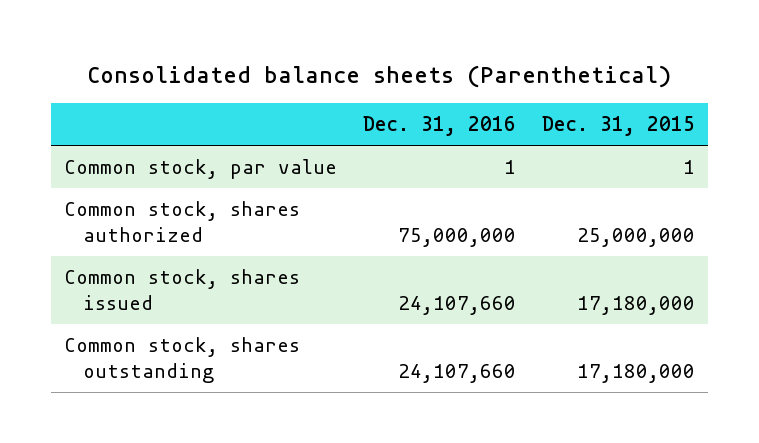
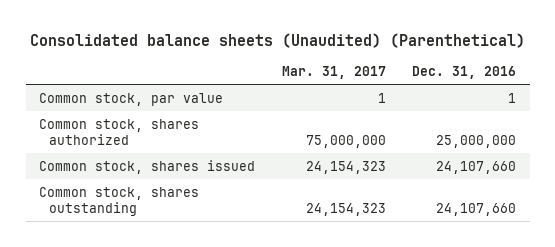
[87,64,672,88] Consolidated balance sheets (Parenthetical) -> [29,32,525,48] Consolidated balance sheets (Unaudited) (Parenthetical)
[541,116,695,137] Dec. 31, 2015 -> none
none -> [281,66,386,80] Mar. 31, 2017
[397,228,516,248] 75,000,000 -> [436,135,517,149] 25,000,000

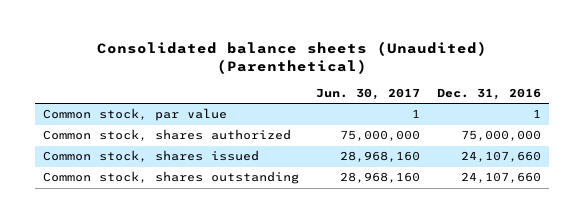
[281,66,386,80] Mar. 31, 2017 -> none
none -> [315,88,420,101] Jun. 30, 2017
[436,135,517,149] 25,000,000 -> [460,130,541,142] 75,000,000

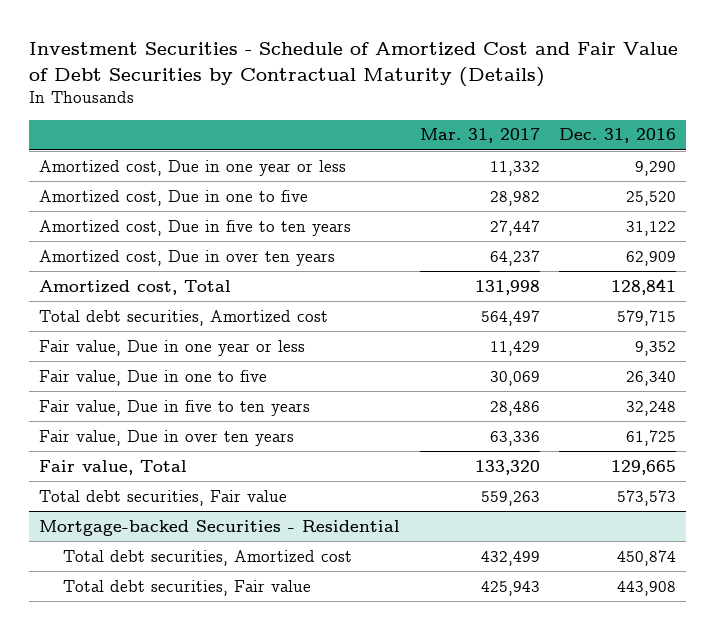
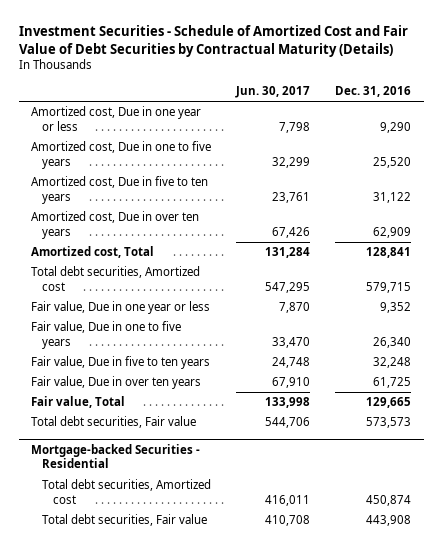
[419,128,540,144] Mar. 31, 2017 -> none
none -> [235,86,311,99] Jun. 30, 2017
[39,189,309,206] Amortized cost, Due in one to five -> [31,141,212,170] Amortized cost, Due in one to five years
[39,369,268,386] Fair value, Due in one to five -> [31,321,182,350] Fair value, Due in one to five years

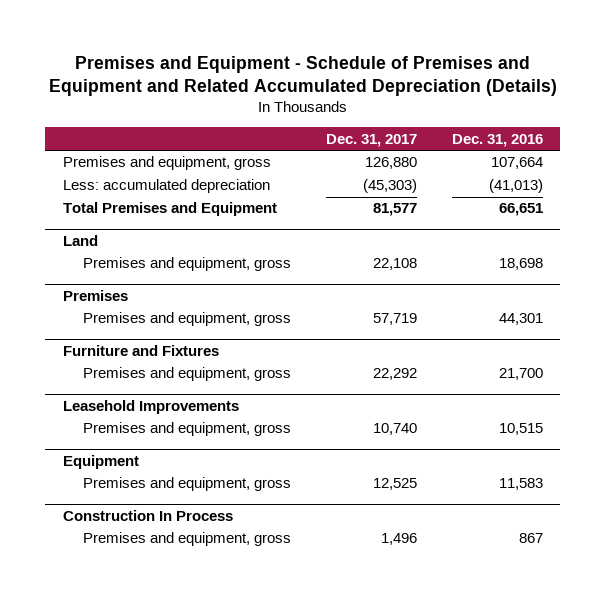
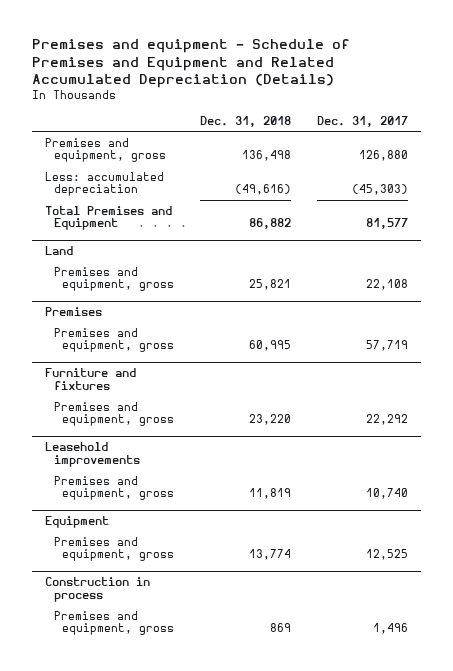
[48,55,557,97] Premises and Equipment - Schedule of Premises and Equipment and Related Accumulated Depreciation (Details) -> [32,39,351,89] Premises and equipment - Schedule of Premises and Equipment and Related Accumulated Depreciation (Details)
[451,133,543,147] Dec. 31, 2016 -> none
none -> [200,115,292,127] Dec. 31, 2018
[62,344,219,356] Furniture and Fixtures -> [45,368,137,390] Furniture and fixtures
[62,399,239,414] Leasehold Improvements -> [45,442,140,467] Leasehold improvements
[62,509,233,521] Construction In Process -> [45,577,151,602] Construction in process

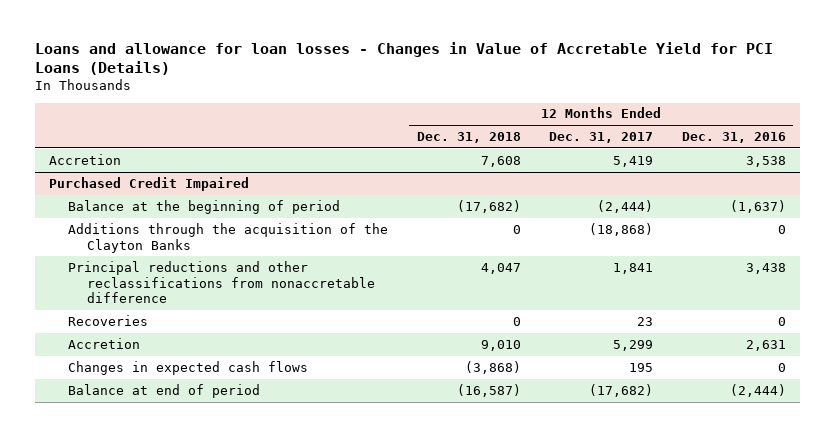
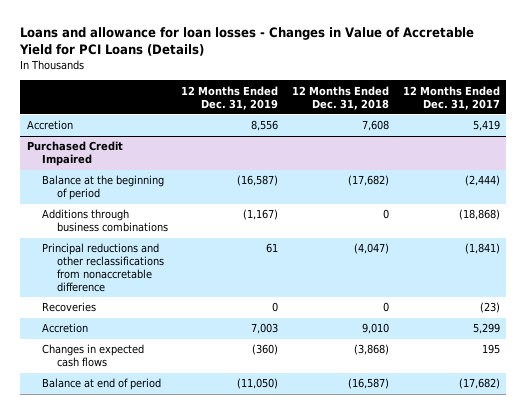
[682,132,787,144] Dec. 31, 2016 -> none
none -> [181,85,279,110] 12 Months Ended Dec. 31, 2019
[67,222,388,253] Additions through the acquisition of the Clayton Banks -> [41,209,168,233] Additions through business combinations
[480,262,521,274] 4,047 -> [353,243,389,255] (4,047)
[613,262,654,274] 1,841 -> [464,243,500,255] (1,841)
[637,316,654,326] 23 -> [479,302,500,314] (23)

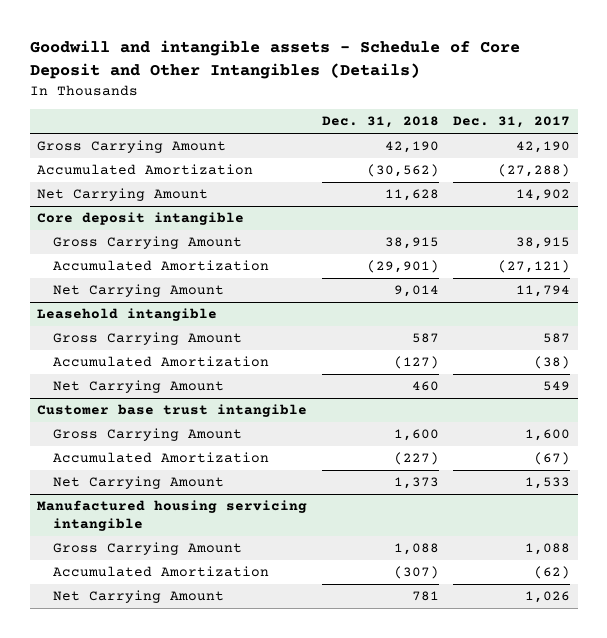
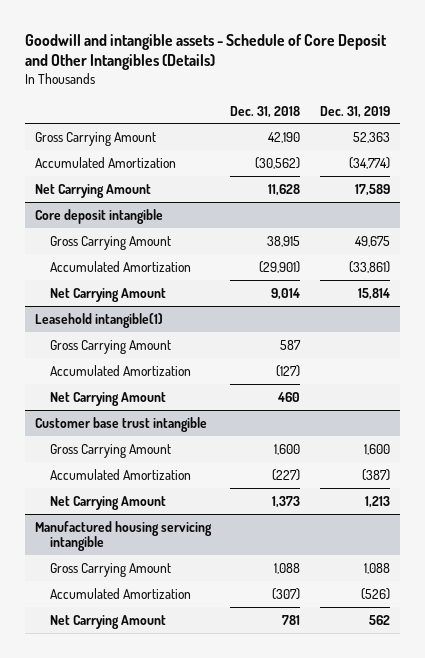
[453,116,571,129] Dec. 31, 2017 -> none
none -> [320,105,391,118] Dec. 31, 2019
[37,308,218,322] Leasehold intangible -> [34,312,163,328] Leasehold intangible(1)

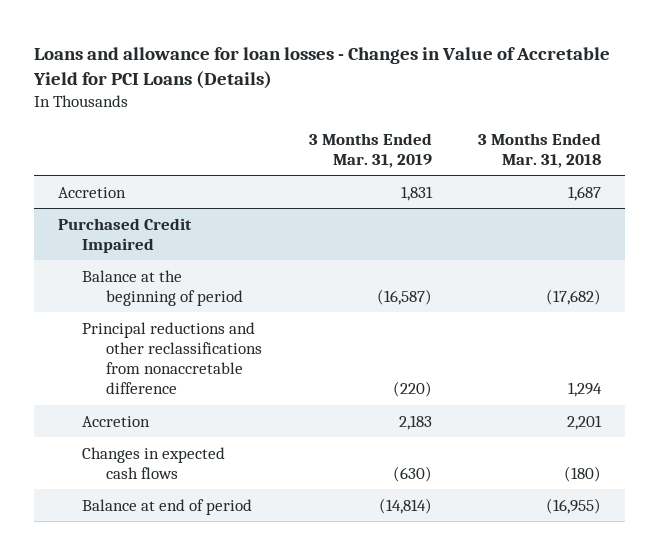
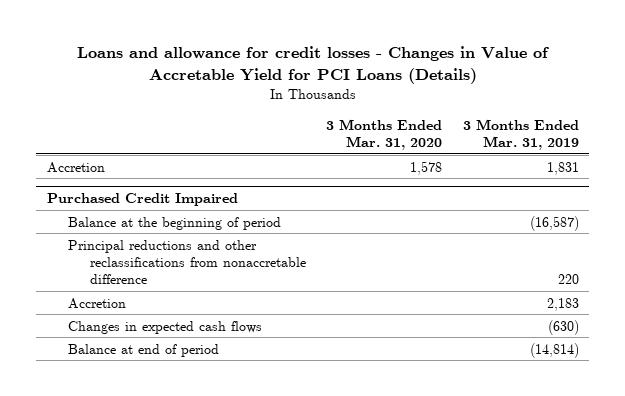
[33,46,611,89] Loans and allowance for loan losses - Changes in Value of Accretable Yield for PCI Loans (Details) -> [76,46,549,85] Loans and allowance for credit losses - Changes in Value of Accretable Yield for PCI Loans (Details)
[478,132,602,168] 3 Months Ended Mar. 31, 2018 -> none
none -> [326,118,443,150] 3 Months Ended Mar. 31, 2020
[392,381,432,398] (220) -> [557,274,579,285] 220

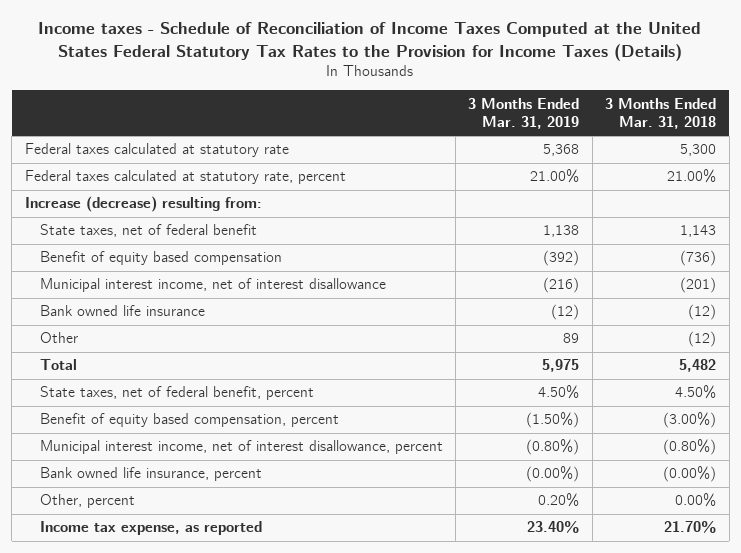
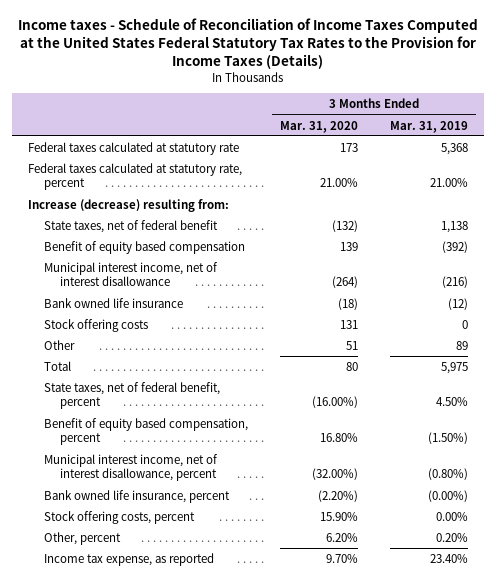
[605,97,717,129] 3 Months Ended Mar. 31, 2018 -> none
none -> [280,120,359,133] Mar. 31, 2020
none -> [44,318,149,332] Stock offering costs
none -> [44,510,196,524] Stock offering costs, percent

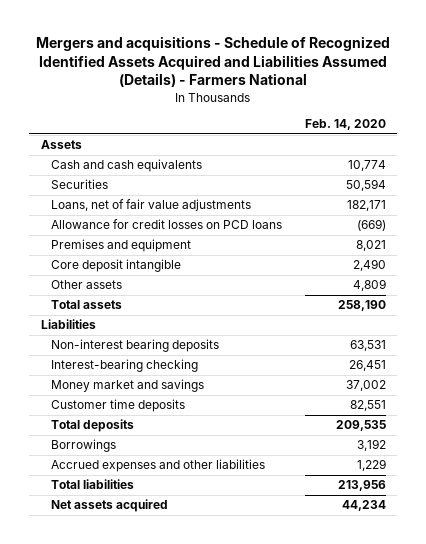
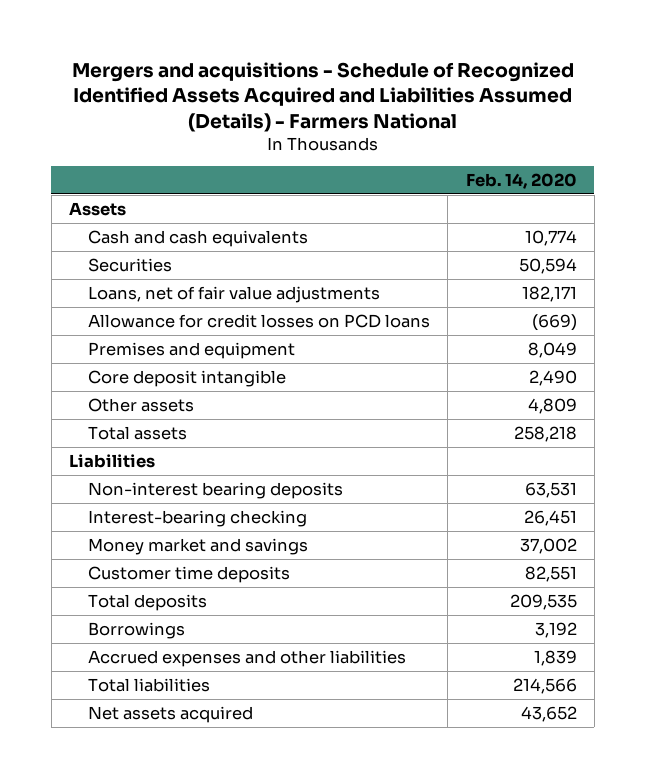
[355,240,386,252] 8,021 -> [527,341,577,358] 8,049
[337,300,386,312] 258,190 -> [513,425,577,442] 258,218
[356,459,386,472] 1,229 -> [533,649,577,666] 1,839
[337,480,386,492] 213,956 -> [512,677,577,694] 214,566
[341,500,386,512] 44,234 -> [520,705,577,722] 43,652

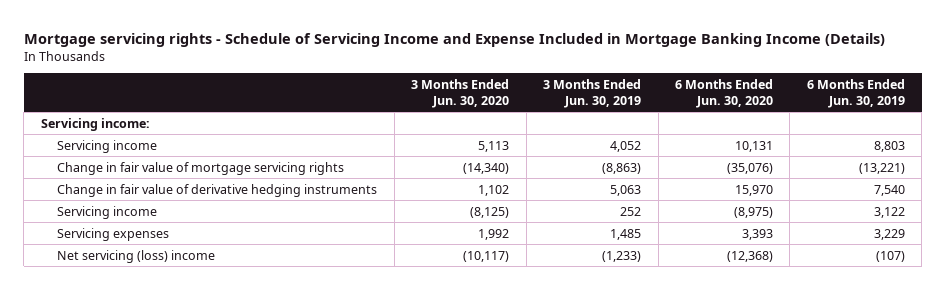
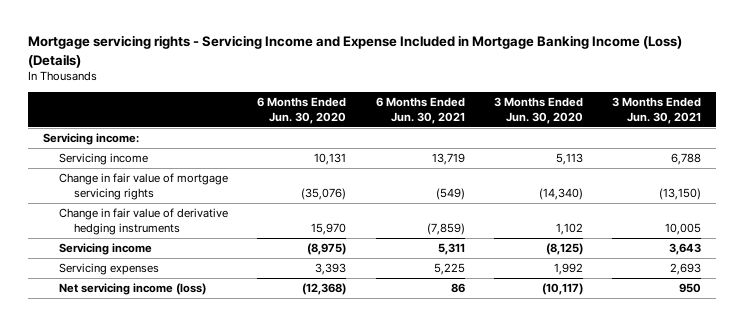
[23,32,885,47] Mortgage servicing rights - Schedule of Servicing Income and Expense Included in Mortgage Banking Income (Details) -> [28,35,683,68] Mortgage servicing rights - Servicing Income and Expense Included in Mortgage Banking Income (Loss) (Details)
[543,78,642,108] 3 Months Ended Jun. 30, 2019 -> none
[806,78,905,108] 6 Months Ended Jun. 30, 2019 -> none
none -> [375,97,465,125] 6 Months Ended Jun. 30, 2021
none -> [612,97,702,125] 3 Months Ended Jun. 30, 2021
[57,249,216,263] Net servicing (loss) income -> [58,283,206,296] Net servicing income (loss)

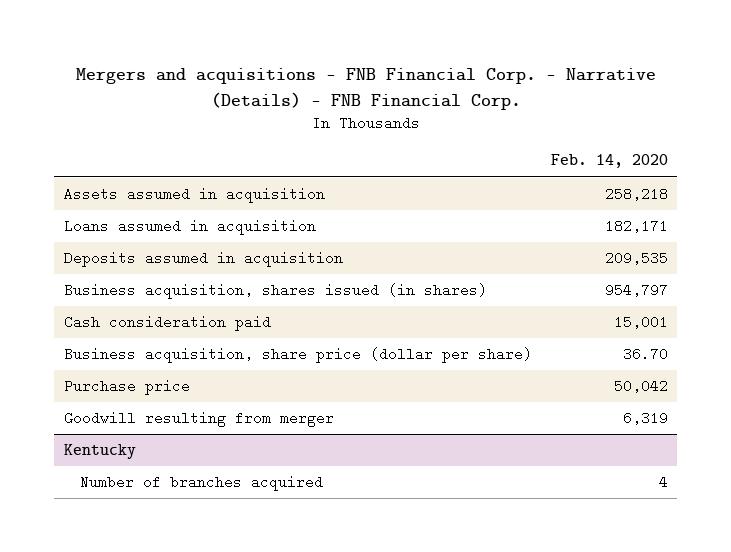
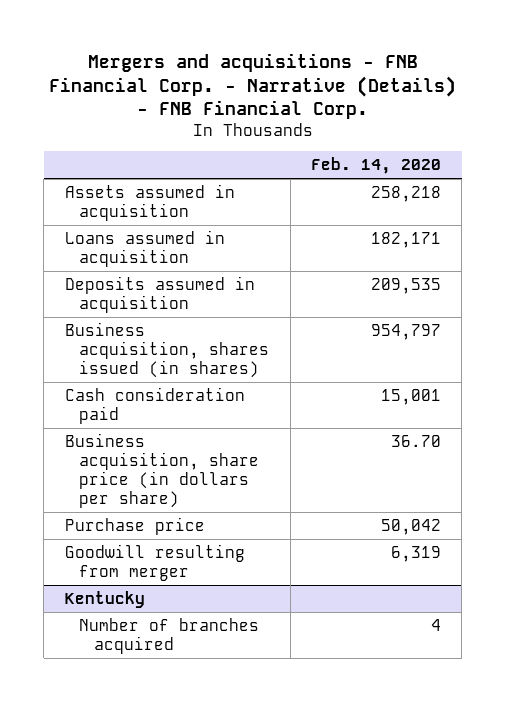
[63,347,532,364] Business acquisition, share price (dollar per share) -> [64,432,260,508] Business acquisition, share price (in dollars per share)

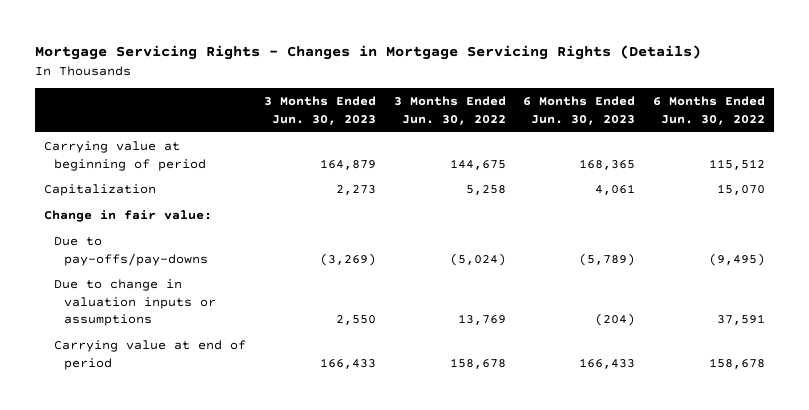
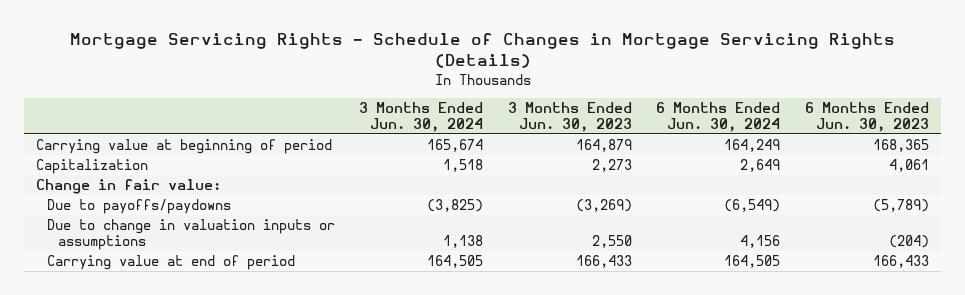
[35,45,702,61] Mortgage Servicing Rights - Changes in Mortgage Servicing Rights (Details) -> [69,33,895,69] Mortgage Servicing Rights - Schedule of Changes in Mortgage Servicing Rights (Details)
[393,96,506,125] 3 Months Ended Jun. 30, 2022 -> none
[652,96,765,125] 6 Months Ended Jun. 30, 2022 -> none
none -> [359,102,484,133] 3 Months Ended Jun. 30, 2024
none -> [656,102,781,133] 6 Months Ended Jun. 30, 2024
[54,236,209,266] Due to pay-offs/pay-downs -> [47,199,232,215] Due to payoffs/paydowns

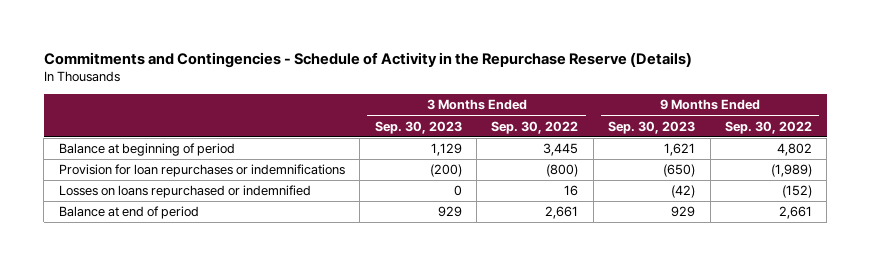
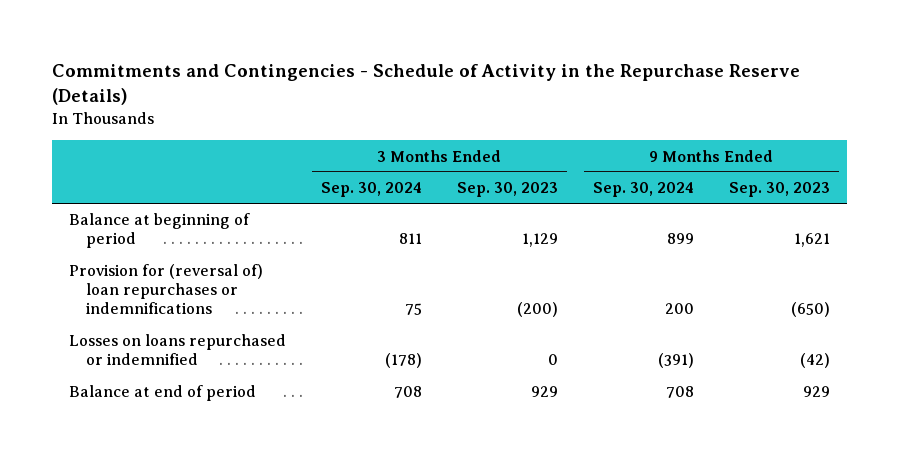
[491,120,579,134] Sep. 30, 2022 -> none
[724,120,812,134] Sep. 30, 2022 -> none
none -> [320,182,422,198] Sep. 30, 2024
none -> [592,182,694,198] Sep. 30, 2024
[58,164,345,178] Provision for loan repurchases or indemnifications -> [69,264,264,315] Provision for (reversal of) loan repurchases or indemnifications

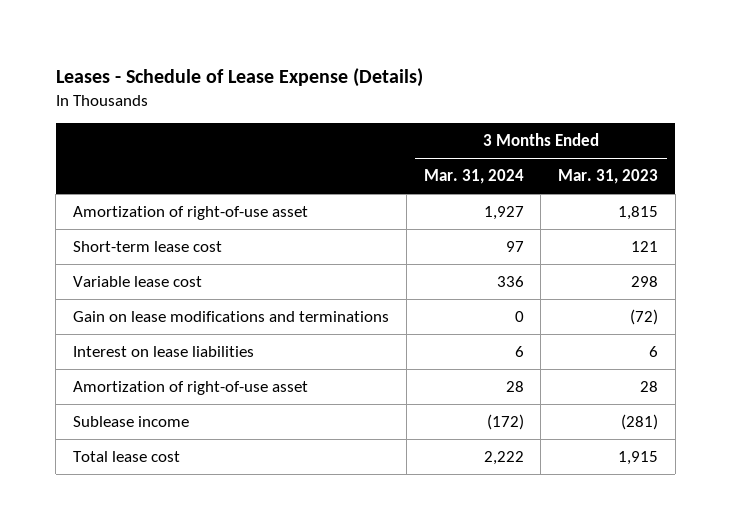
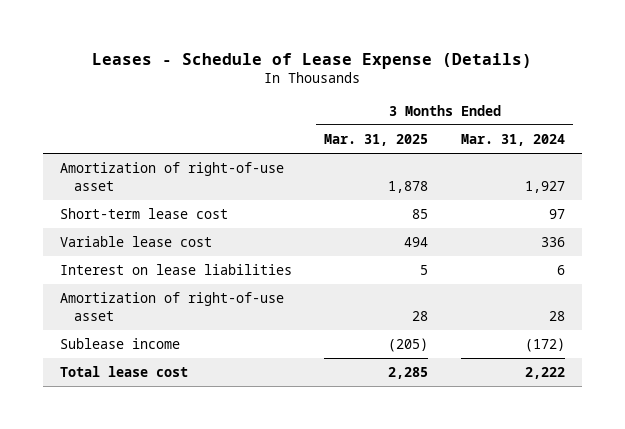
[558,169,659,185] Mar. 31, 2023 -> none
none -> [324,133,429,146] Mar. 31, 2025
[73,311,390,323] Gain on lease modifications and terminations -> none

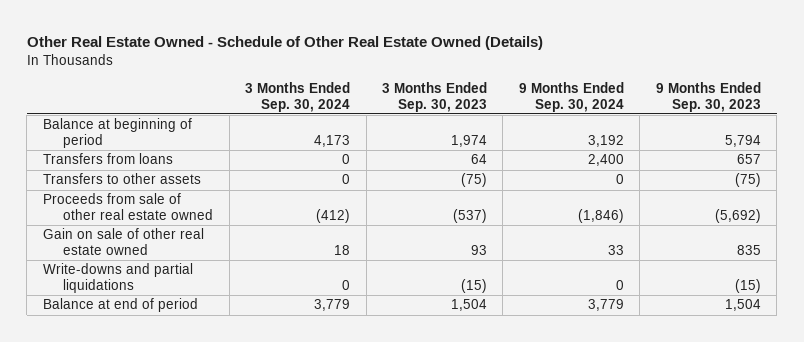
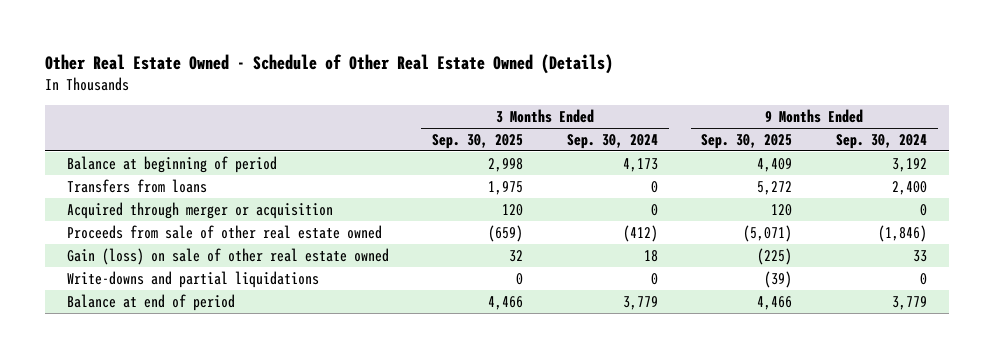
[382,82,488,112] 3 Months Ended Sep. 30, 2023 -> none
[655,82,761,112] 9 Months Ended Sep. 30, 2023 -> none
none -> [432,133,524,149] Sep. 30, 2025
none -> [701,133,793,149] Sep. 30, 2025
[42,173,201,185] Transfers to other assets -> none
none -> [66,201,333,219] Acquired through merger or acquisition
[42,228,204,256] Gain on sale of other real estate owned -> [66,247,389,265] Gain (loss) on sale of other real estate owned

